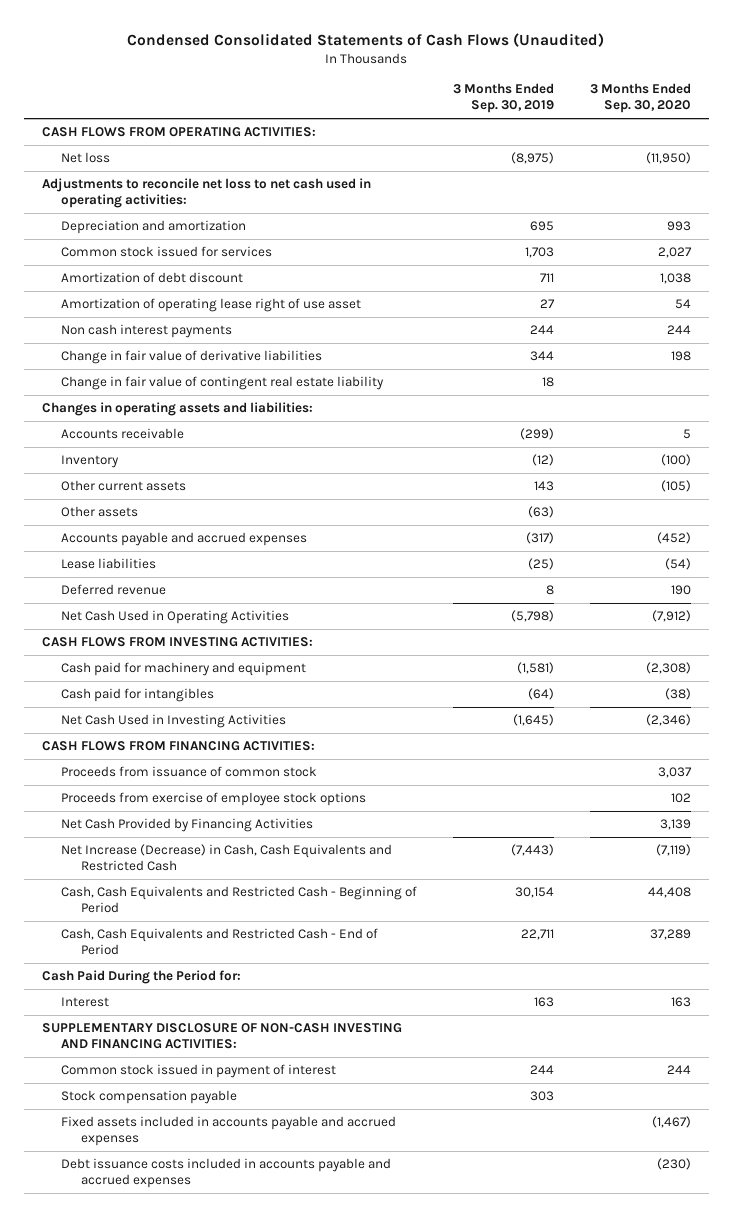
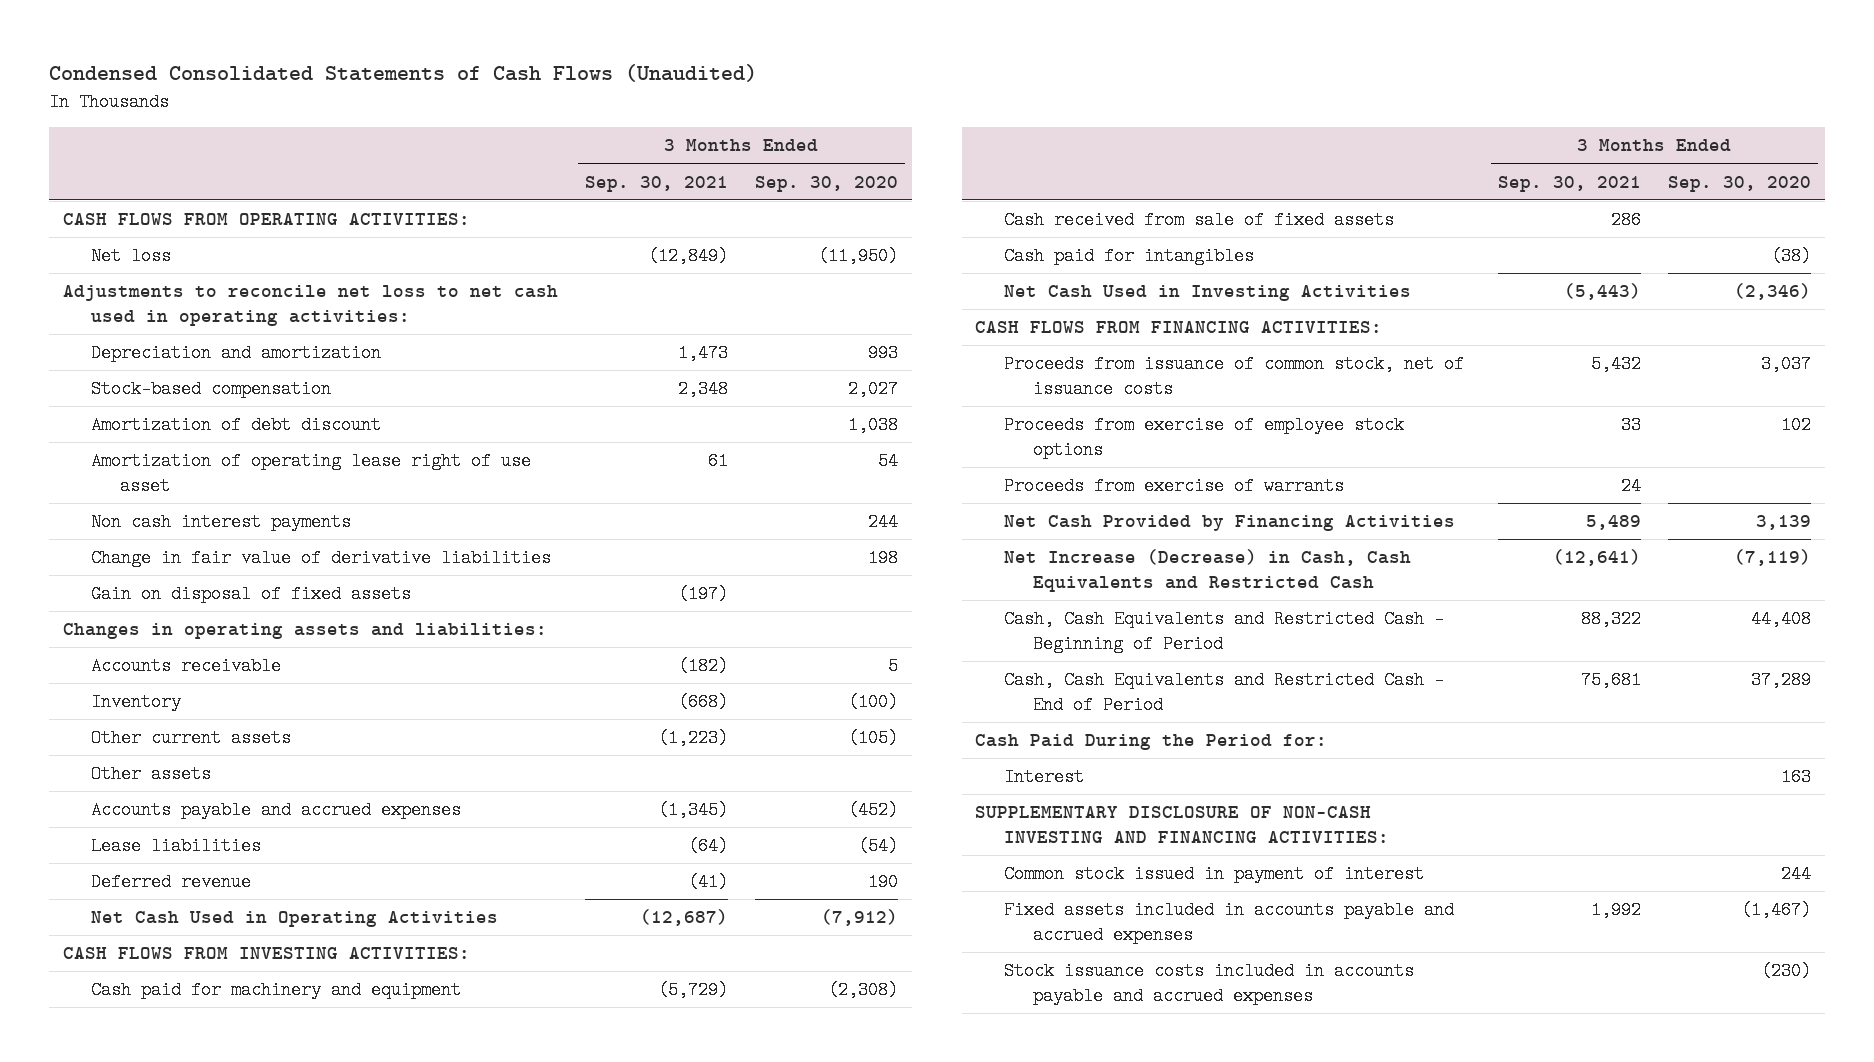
[453,83,555,114] 3 Months Ended Sep. 30, 2019 -> none
none -> [584,175,728,192] Sep. 30, 2021
[61,246,273,258] Common stock issued for services -> [91,380,332,399] Stock-based compensation
[61,376,385,391] Change in fair value of contingent real estate liability -> none
none -> [91,585,412,604] Gain on disposal of fixed assets
none -> [1004,211,1395,230] Cash received from sale of fixed assets
[61,766,318,778] Proceeds from issuance of common stock -> [1004,355,1465,399] Proceeds from issuance of common stock, net of issuance costs
none -> [1004,477,1345,496] Proceeds from exercise of warrants
[61,1090,238,1105] Stock compensation payable -> none
[61,1158,392,1189] Debt issuance costs included in accounts payable and accrued expenses -> [1004,962,1415,1006] Stock issuance costs included in accounts payable and accrued expenses

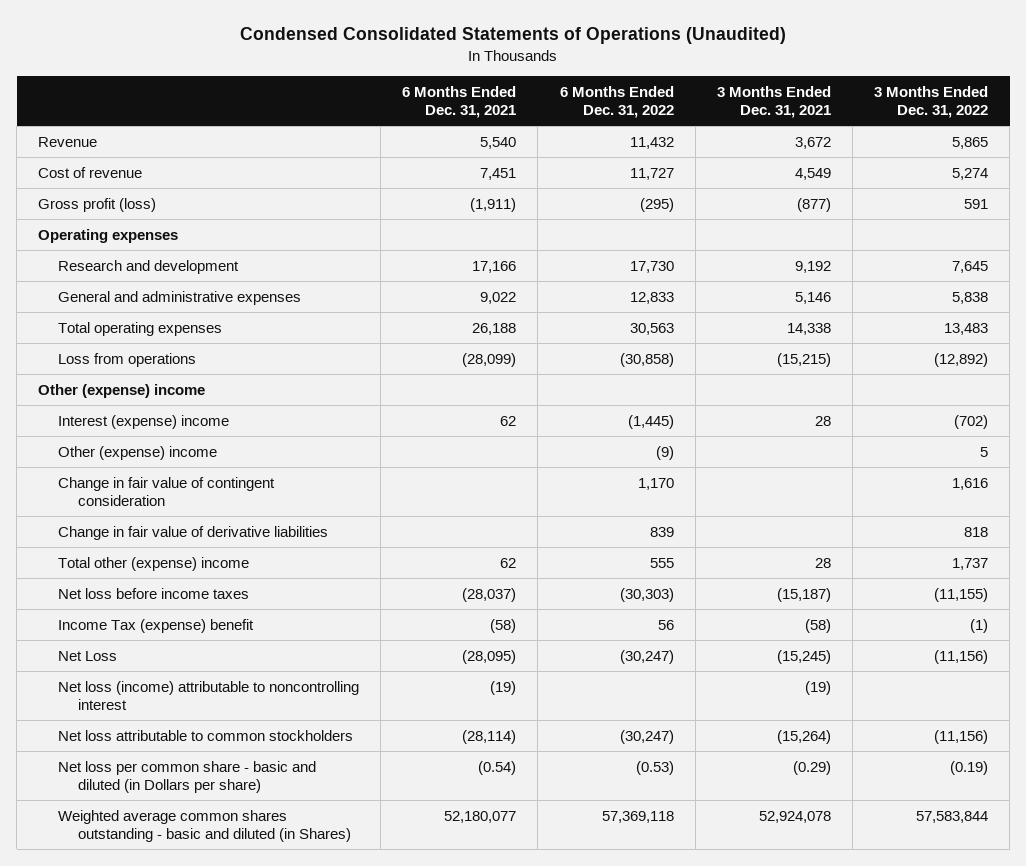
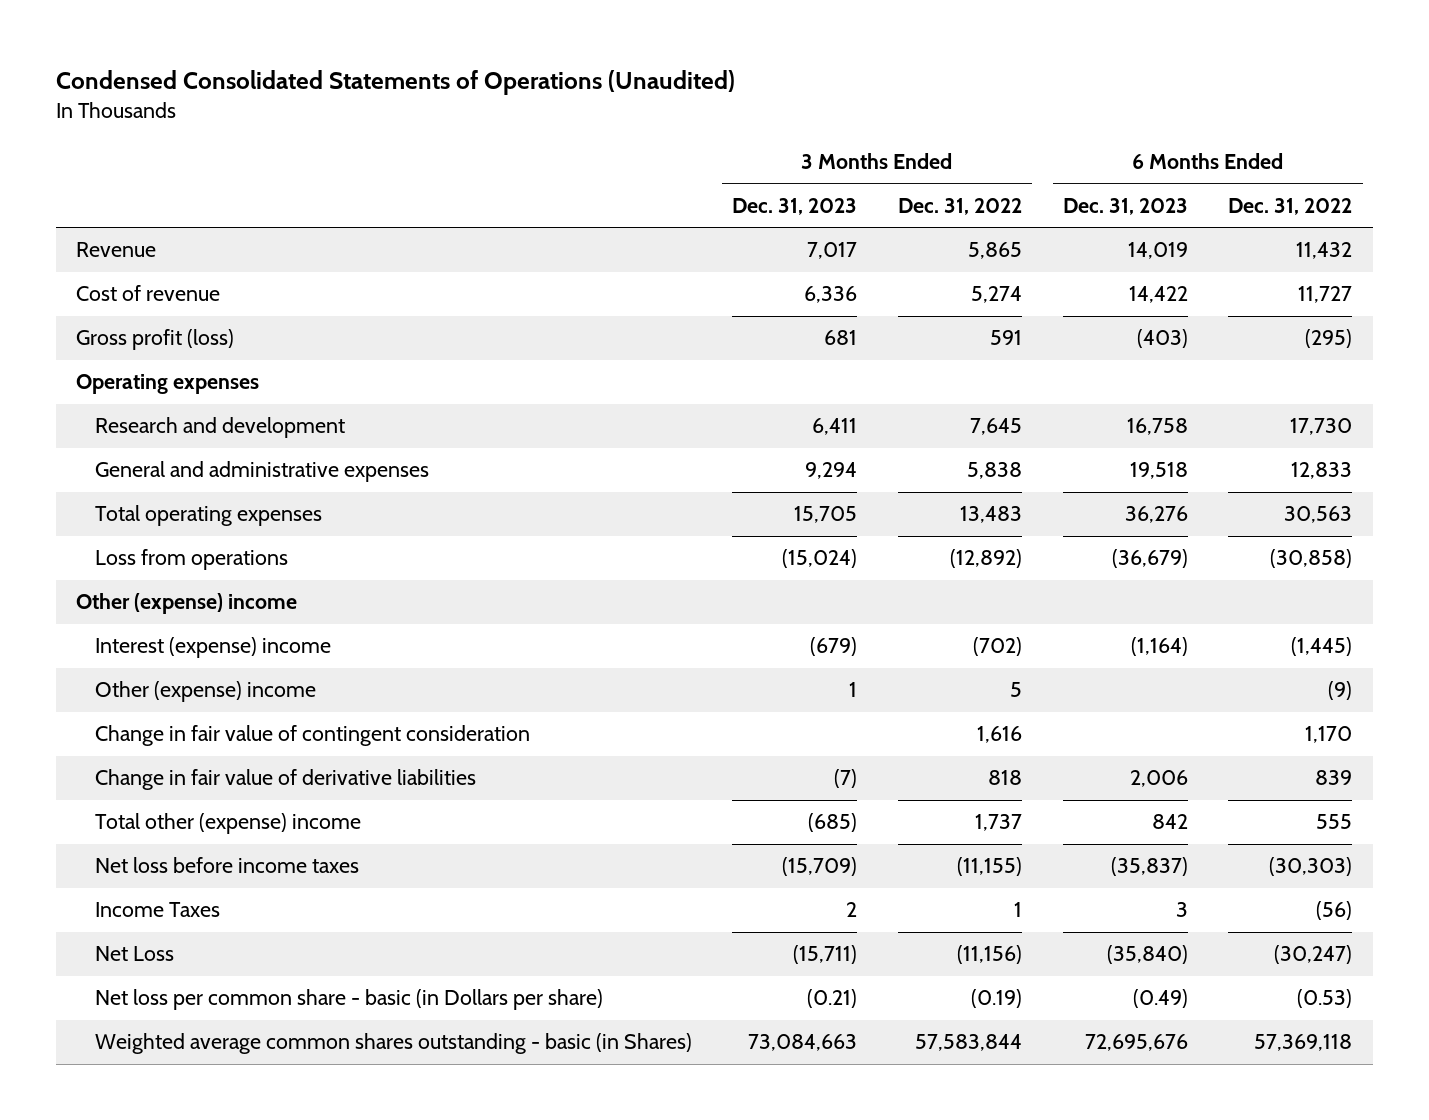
[402,85,517,119] 6 Months Ended Dec. 31, 2021 -> none
[716,85,831,119] 3 Months Ended Dec. 31, 2021 -> none
none -> [732,197,858,215] Dec. 31, 2023
none -> [1062,197,1188,215] Dec. 31, 2023
[58,618,255,633] Income Tax (expense) benefit -> [94,902,220,918] Income Taxes
[657,619,674,630] 56 -> [1316,901,1353,921] (56)
[969,618,988,633] (1) -> [1014,902,1023,918] 1
[58,680,360,711] Net loss (income) attributable to noncontrolling interest -> none
[58,729,354,741] Net loss attributable to common stockholders -> none
[58,760,317,794] Net loss per common share - basic and diluted (in Dollars per share) -> [94,989,603,1011] Net loss per common share - basic (in Dollars per share)
[58,809,352,843] Weighted average common shares outstanding - basic and diluted (in Shares) -> [94,1033,692,1055] Weighted average common shares outstanding - basic (in Shares)

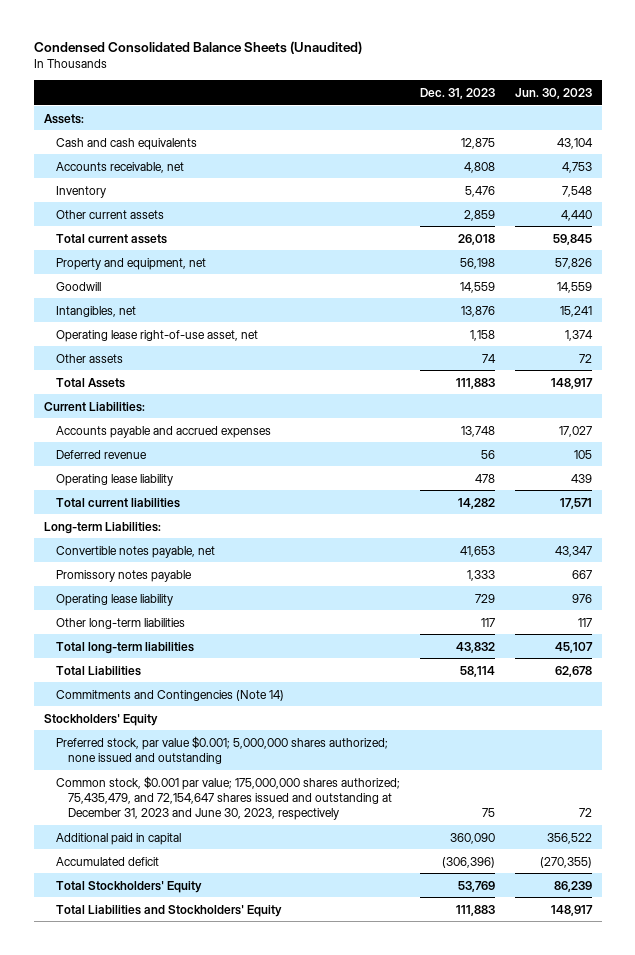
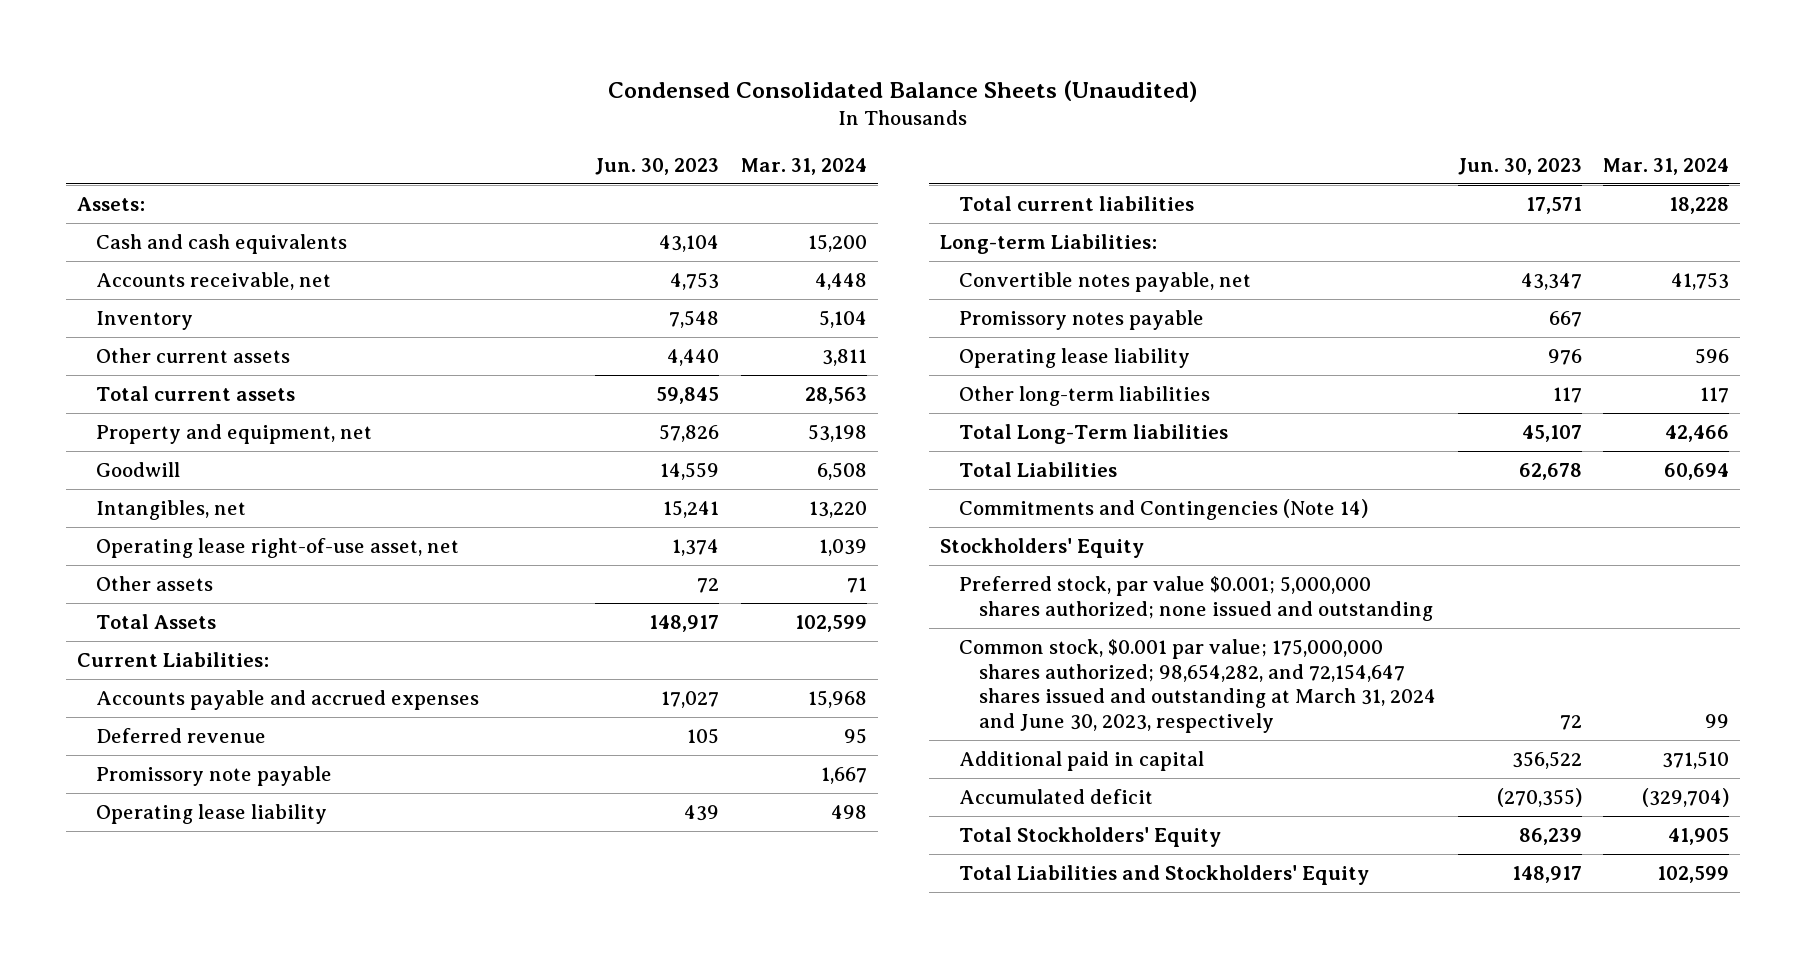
[419,87,495,99] Dec. 31, 2023 -> none
none -> [740,157,867,175] Mar. 31, 2024
none -> [96,766,333,787] Promissory note payable
[55,641,194,654] Total long-term liabilities -> [959,424,1229,445] Total Long-Term liabilities
[55,775,400,821] Common stock, $0.001 par value; 175,000,000 shares authorized; 75,435,479, and 72,154,647 shares issued and outstanding at December 31, 2023 and June 30, 2023, respectively -> [959,639,1436,733] Common stock, $0.001 par value; 175,000,000 shares authorized; 98,654,282, and 72,154,647 shares issued and outstanding at March 31, 2024 and June 30, 2023, respectively

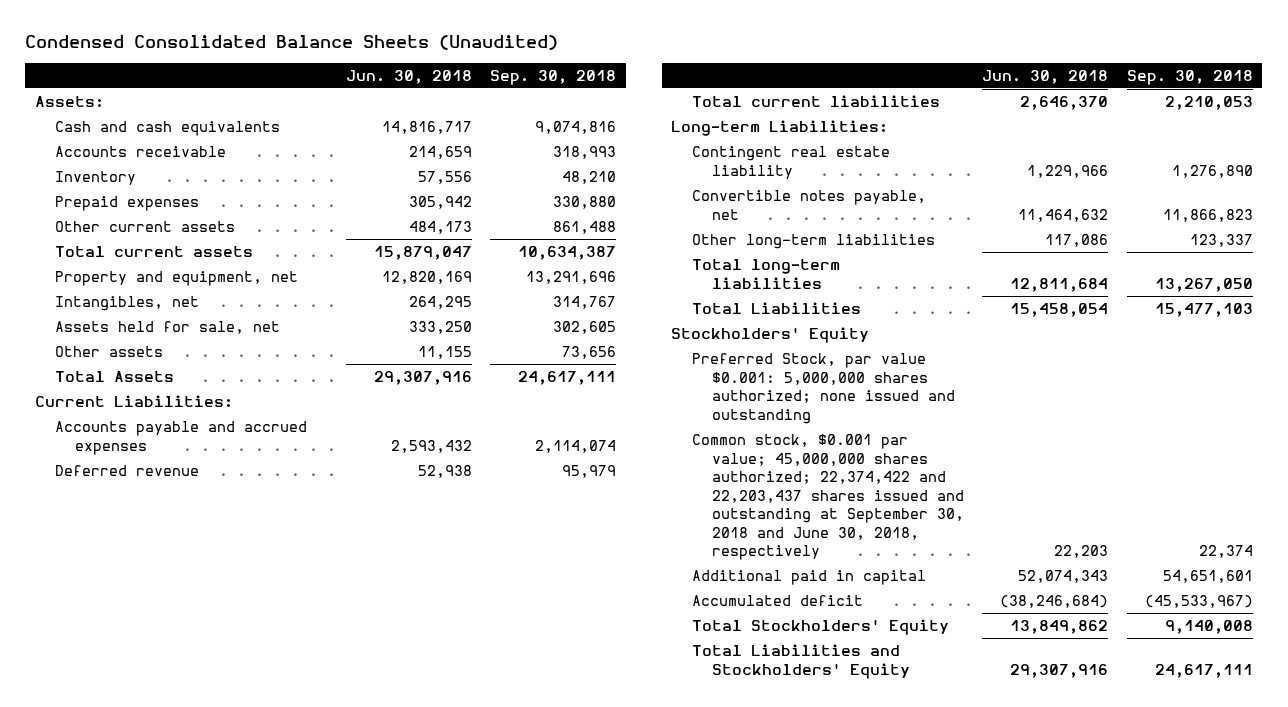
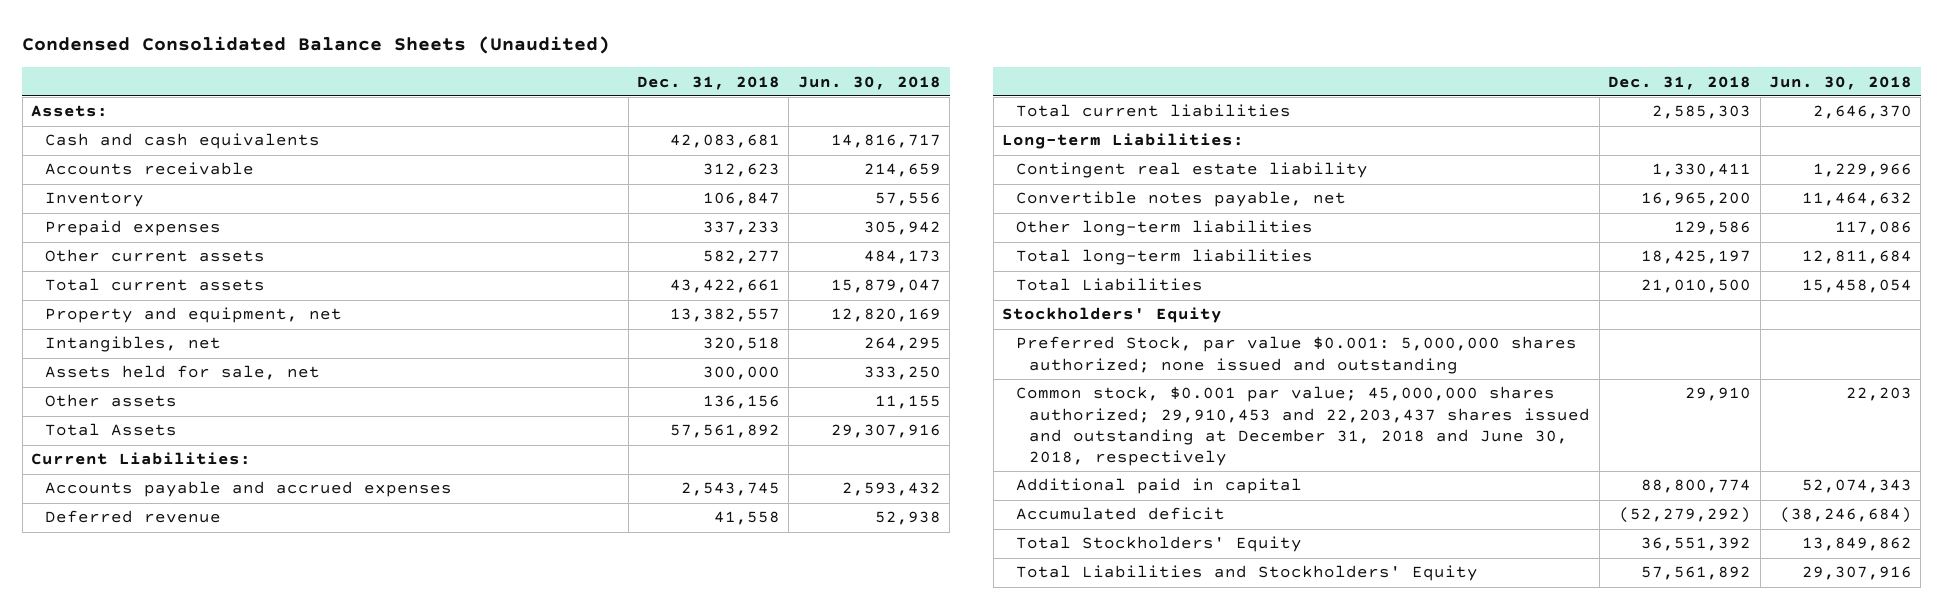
[490,69,617,85] Sep. 30, 2018 -> none
none -> [636,75,780,90] Dec. 31, 2018
[691,434,964,561] Common stock, $0.001 par value; 45,000,000 shares authorized; 22,374,422 and 22,203,437 shares issued and outstanding at September 30, 2018 and June 30, 2018, respectively -> [1015,386,1591,466] Common stock, $0.001 par value; 45,000,000 shares authorized; 29,910,453 and 22,203,437 shares issued and outstanding at December 31, 2018 and June 30, 2018, respectively

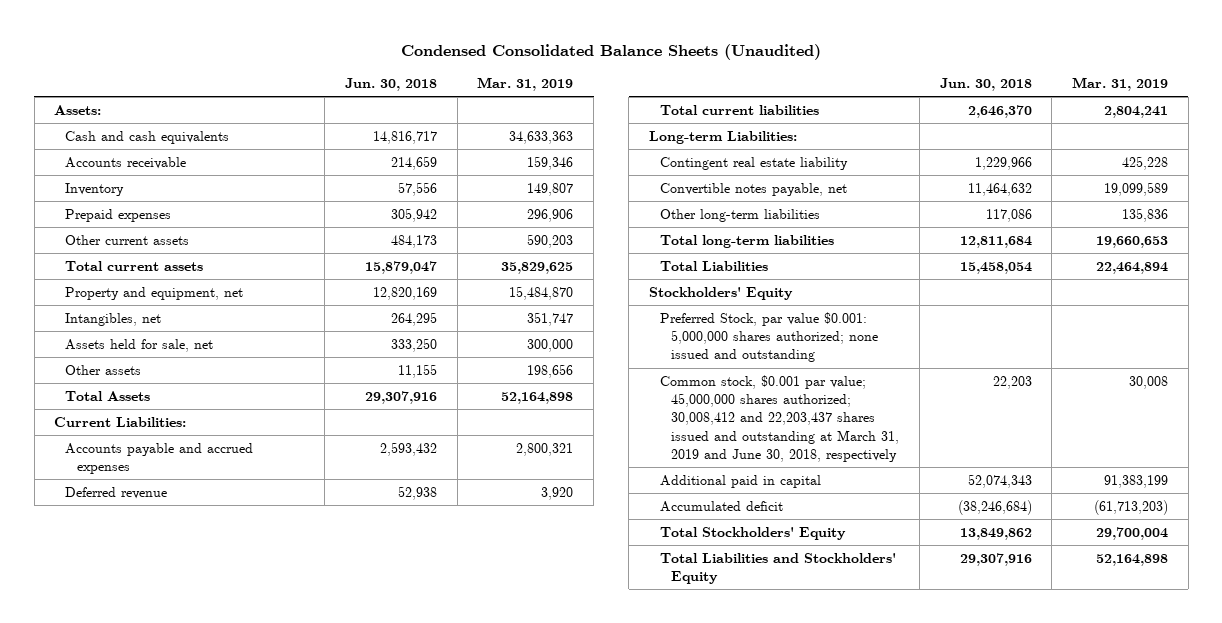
[636,75,780,90] Dec. 31, 2018 -> none
none -> [477,76,574,91] Mar. 31, 2019
[1015,386,1591,466] Common stock, $0.001 par value; 45,000,000 shares authorized; 29,910,453 and 22,203,437 shares issued and outstanding at December 31, 2018 and June 30, 2018, respectively -> [660,374,900,462] Common stock, $0.001 par value; 45,000,000 shares authorized; 30,008,412 and 22,203,437 shares issued and outstanding at March 31, 2019 and June 30, 2018, respectively

